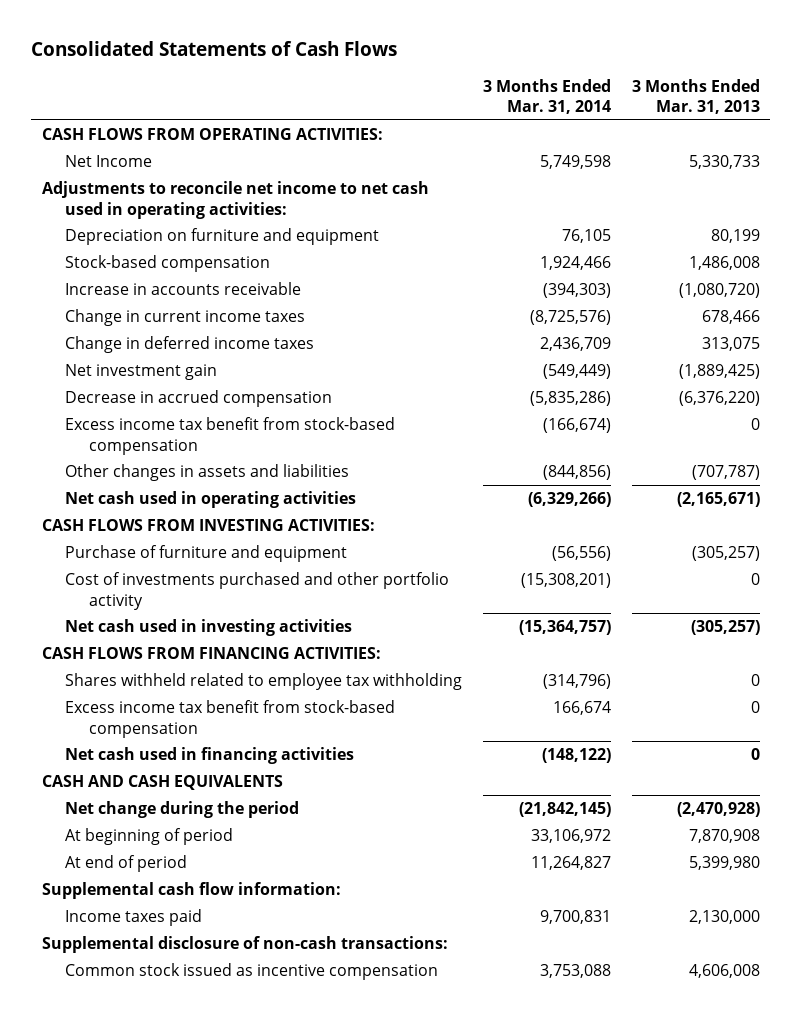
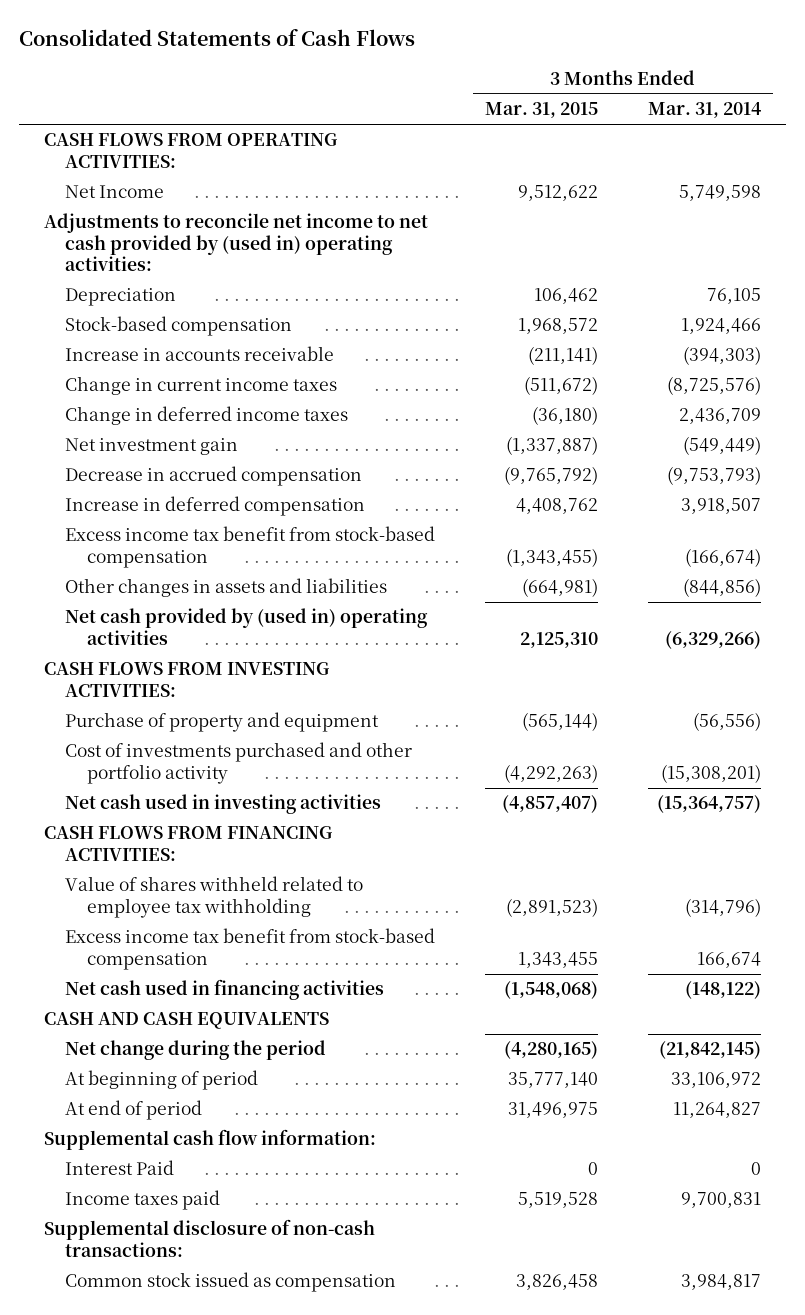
[631,78,760,114] 3 Months Ended Mar. 31, 2013 -> none
none -> [485,102,599,119] Mar. 31, 2015
[41,181,429,219] Adjustments to reconcile net income to net cash used in operating activities: -> [44,213,429,272] Adjustments to reconcile net income to net cash provided by (used in) operating activities:
[65,228,380,246] Depreciation on furniture and equipment -> [65,288,177,307] Depreciation
[530,391,612,407] (5,835,286) -> [666,466,761,486] (9,753,793)
none -> [65,496,366,517] Increase in deferred compensation
[65,491,357,509] Net cash used in operating activities -> [65,608,429,645] Net cash provided by (used in) operating activities
[65,545,348,563] Purchase of furniture and equipment -> [65,712,380,733] Purchase of property and equipment
[65,673,463,691] Shares withheld related to employee tax withholding -> [65,876,364,918] Value of shares withheld related to employee tax withholding
none -> [65,1160,175,1176] Interest Paid
[65,963,439,981] Common stock issued as incentive compensation -> [65,1272,397,1293] Common stock issued as compensation
[540,964,612,979] 3,753,088 -> [680,1274,761,1291] 3,984,817

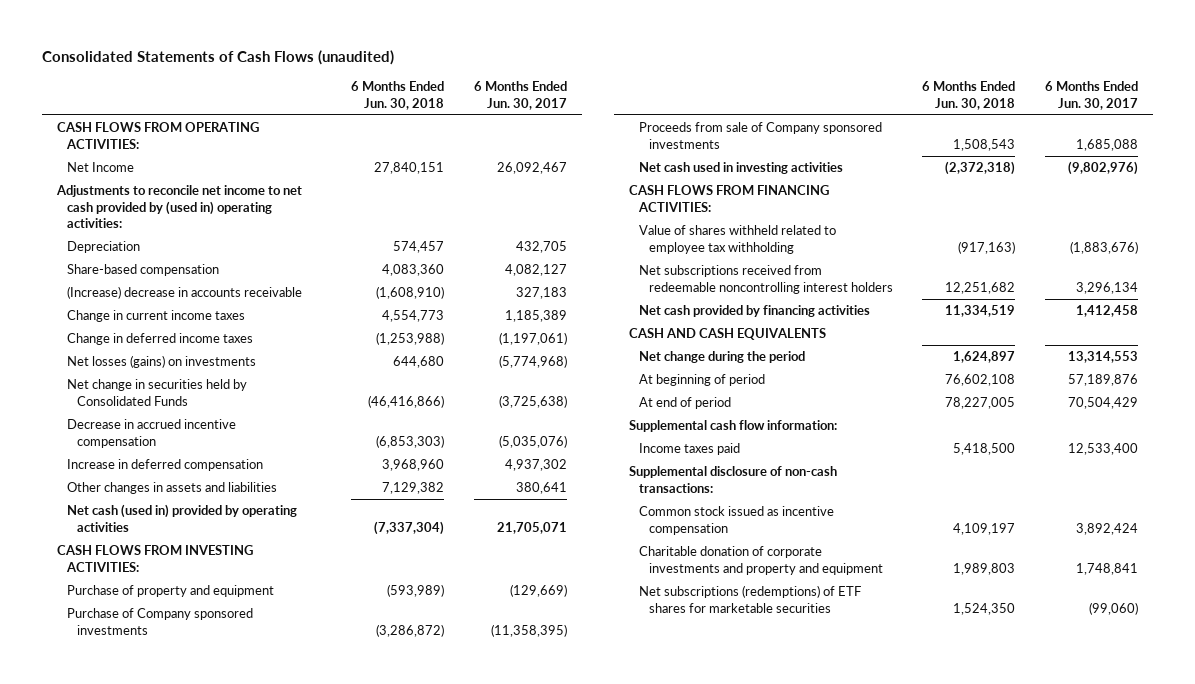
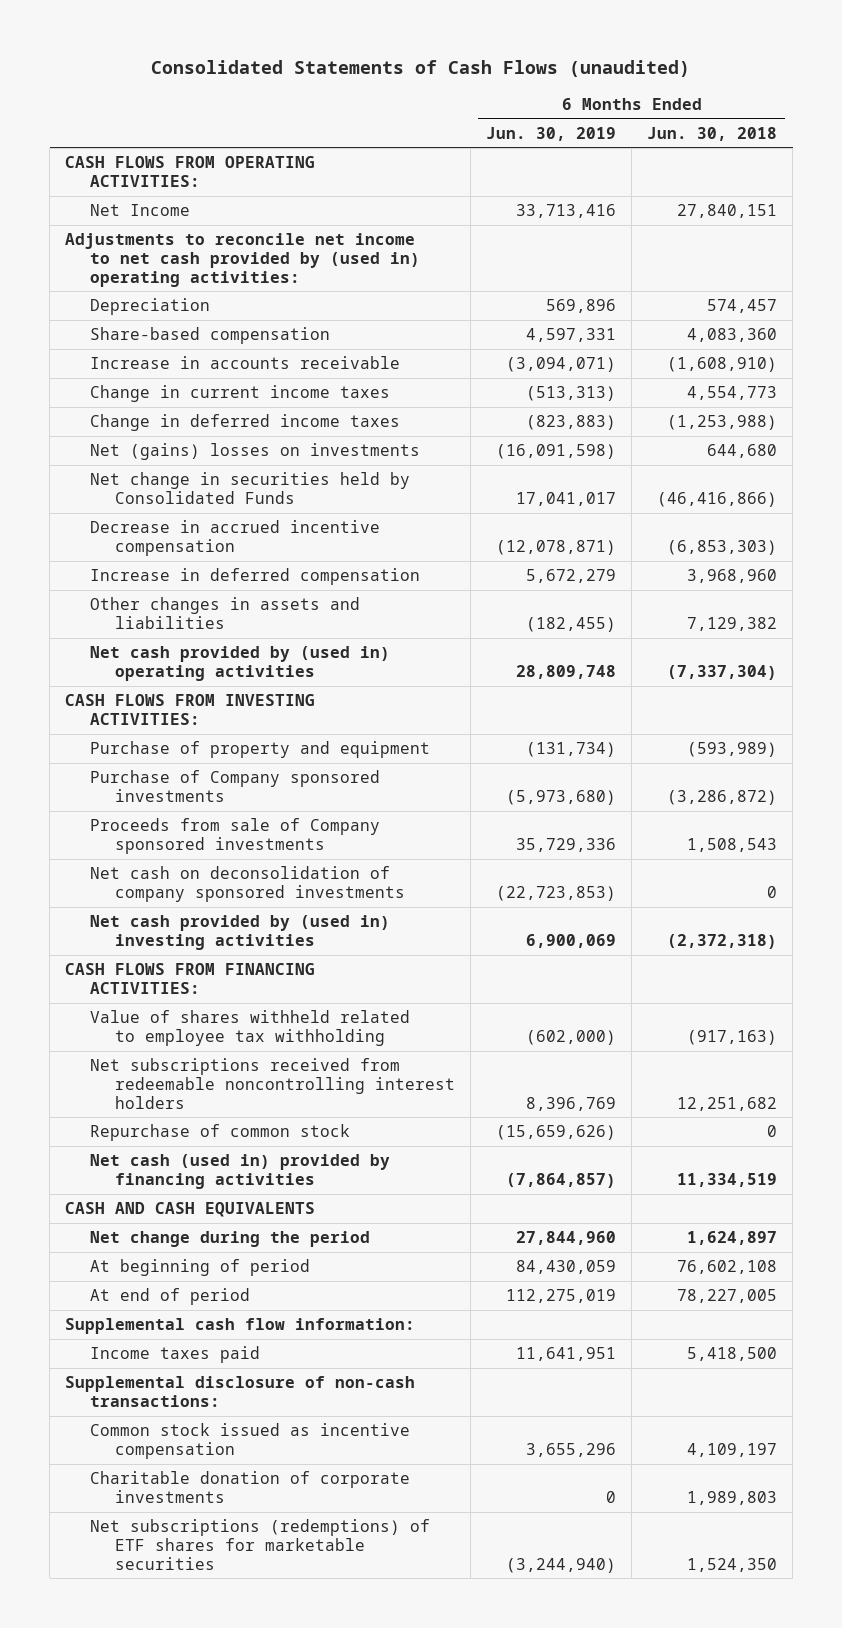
[473,81,567,110] 6 Months Ended Jun. 30, 2017 -> none
none -> [485,126,616,141] Jun. 30, 2019
[67,286,303,300] (Increase) decrease in accounts receivable -> [89,355,400,369] Increase in accounts receivable
[67,355,257,369] Net losses (gains) on investments -> [89,442,420,460] Net (gains) losses on investments
[67,504,298,532] Net cash (used in) provided by operating activities -> [89,645,390,681] Net cash provided by (used in) operating activities
none -> [89,865,405,902] Net cash on deconsolidation of company sponsored investments
[638,162,843,175] Net cash used in investing activities -> [89,914,390,950] Net cash provided by (used in) investing activities
none -> [89,1123,350,1141] Repurchase of common stock
[638,305,870,318] Net cash provided by financing activities -> [89,1153,390,1189] Net cash (used in) provided by financing activities
[638,546,883,575] Charitable donation of corporate investments and property and equipment -> [89,1470,410,1503] Charitable donation of corporate investments

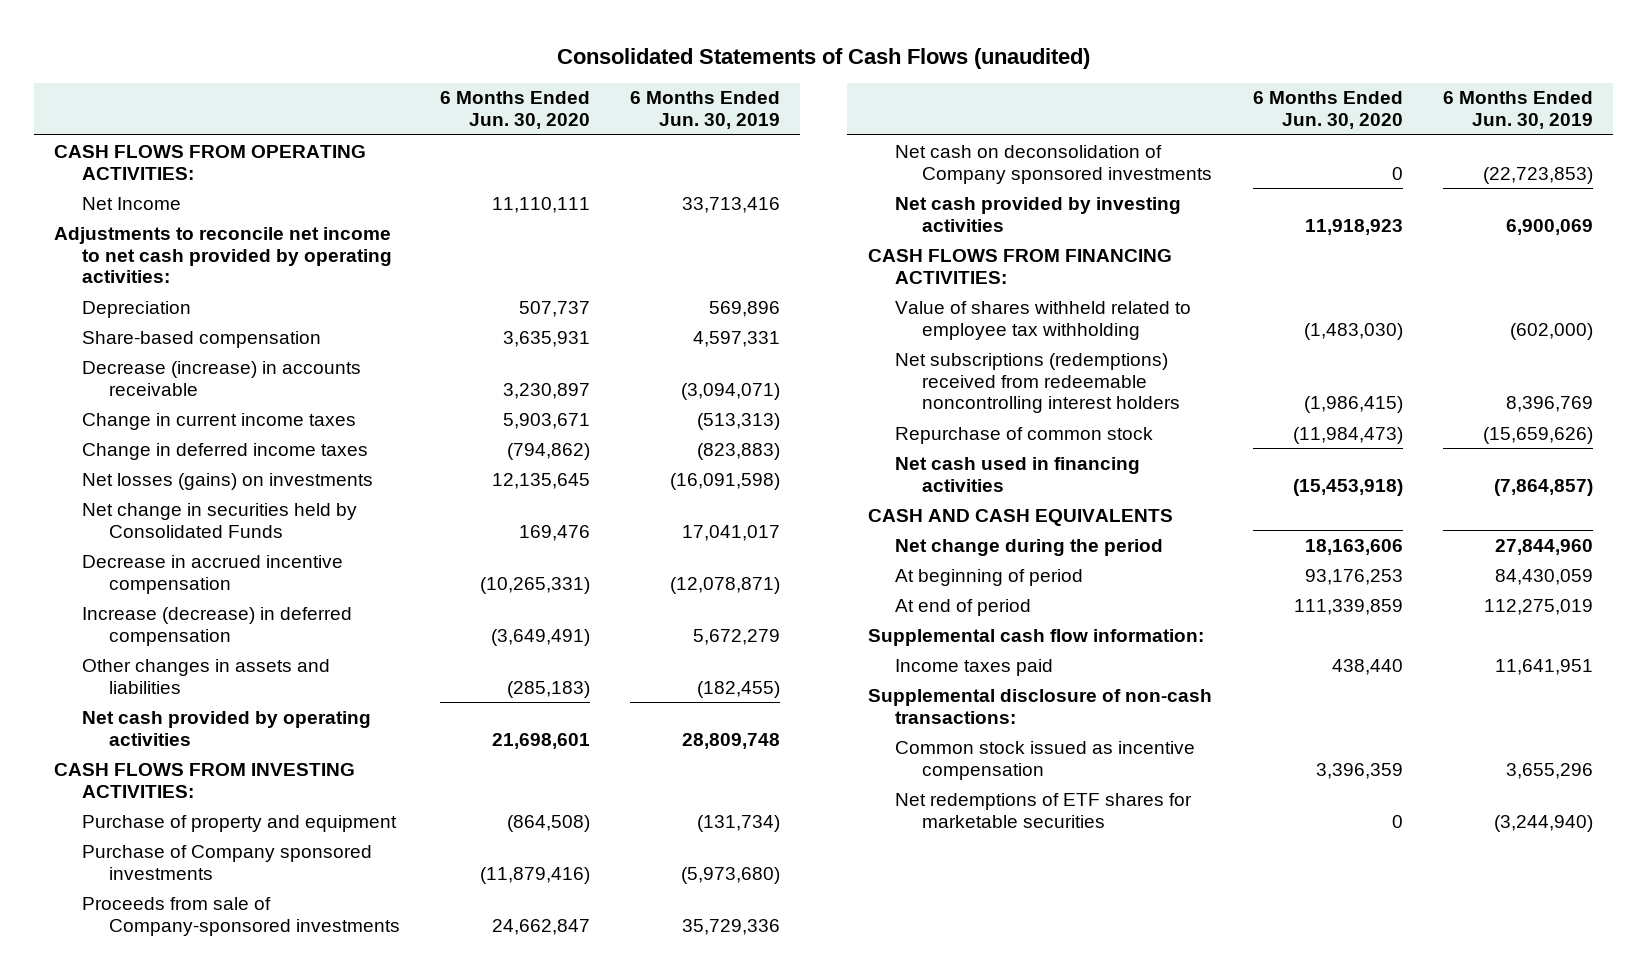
[647,126,778,141] Jun. 30, 2018 -> none
none -> [439,91,590,130] 6 Months Ended Jun. 30, 2020
[65,232,420,287] Adjustments to reconcile net income to net cash provided by (used in) operating activities: -> [54,226,392,284] Adjustments to reconcile net income to net cash provided by operating activities:
[89,355,400,369] Increase in accounts receivable -> [81,360,361,396] Decrease (increase) in accounts receivable
[89,442,420,460] Net (gains) losses on investments -> [81,472,373,490] Net losses (gains) on investments
[89,567,420,585] Increase in deferred compensation -> [81,606,352,646] Increase (decrease) in deferred compensation
[89,645,390,681] Net cash provided by (used in) operating activities -> [81,710,371,746] Net cash provided by operating activities
[89,817,380,854] Proceeds from sale of Company sponsored investments -> [81,896,400,936] Proceeds from sale of Company-sponsored investments
[89,865,405,902] Net cash on deconsolidation of company sponsored investments -> [894,144,1213,184] Net cash on deconsolidation of Company sponsored investments
[89,914,390,950] Net cash provided by (used in) investing activities -> [894,196,1181,232] Net cash provided by investing activities
[89,1057,455,1109] Net subscriptions received from redeemable noncontrolling interest holders -> [894,352,1181,414] Net subscriptions (redemptions) received from redeemable noncontrolling interest holders
[89,1153,390,1189] Net cash (used in) provided by financing activities -> [894,456,1140,492] Net cash used in financing activities
[89,1470,410,1503] Charitable donation of corporate investments -> none
[89,1518,430,1570] Net subscriptions (redemptions) of ETF shares for marketable securities -> [894,792,1192,828] Net redemptions of ETF shares for marketable securities

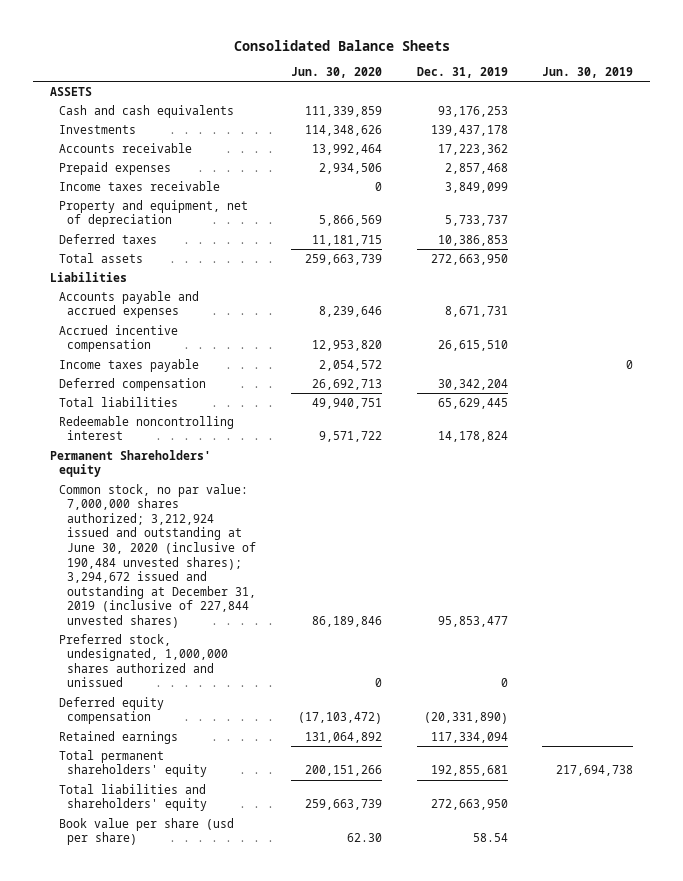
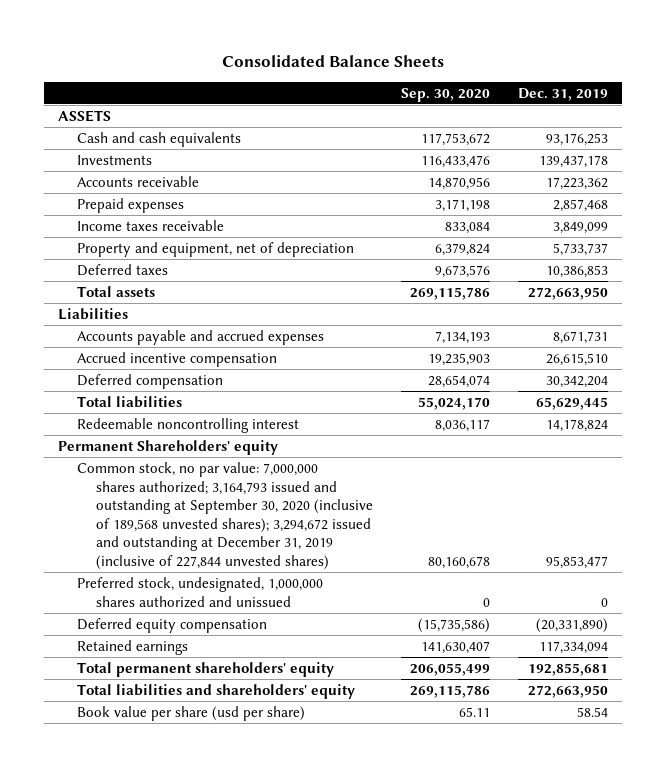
[290,66,382,78] Jun. 30, 2020 -> none
[542,66,634,78] Jun. 30, 2019 -> none
none -> [400,87,490,102] Sep. 30, 2020
[58,358,199,372] Income taxes payable -> none
[58,483,257,628] Common stock, no par value: 7,000,000 shares authorized; 3,212,924 issued and outstanding at June 30, 2020 (inclusive of 190,484 unvested shares); 3,294,672 issued and outstanding at December 31, 2019 (inclusive of 227,844 unvested shares) -> [76,461,373,570] Common stock, no par value: 7,000,000 shares authorized; 3,164,793 issued and outstanding at September 30, 2020 (inclusive of 189,568 unvested shares); 3,294,672 issued and outstanding at December 31, 2019 (inclusive of 227,844 unvested shares)

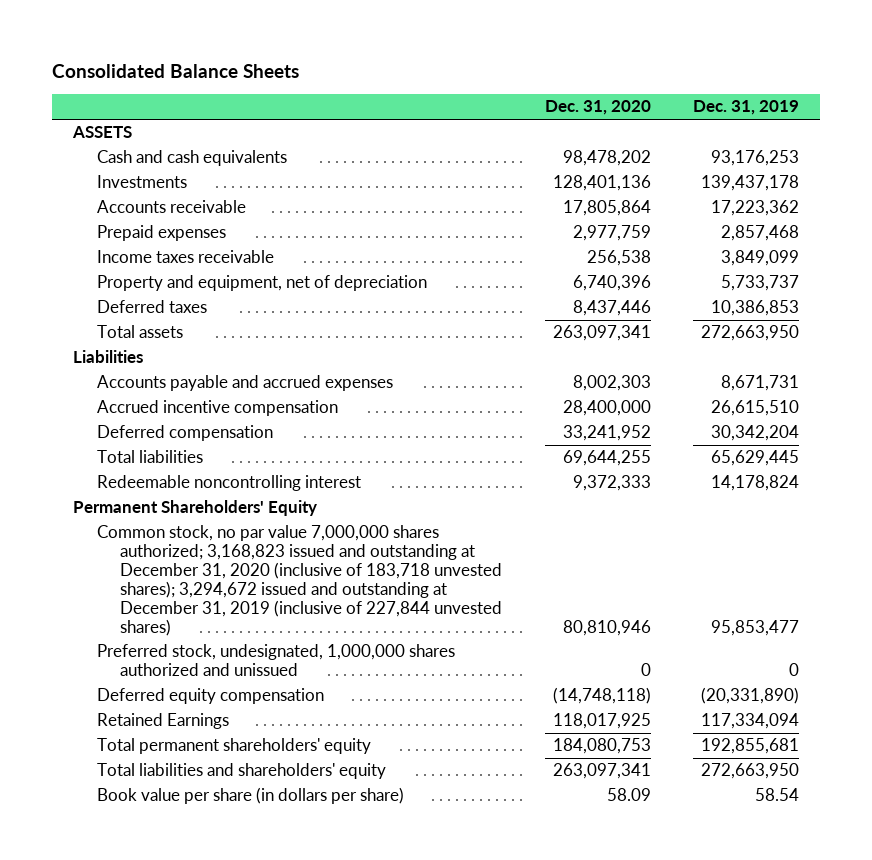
[400,87,490,102] Sep. 30, 2020 -> none
none -> [544,100,651,116] Dec. 31, 2020
[57,439,278,455] Permanent Shareholders' equity -> [73,500,318,517] Permanent Shareholders' Equity
[76,461,373,570] Common stock, no par value: 7,000,000 shares authorized; 3,164,793 issued and outstanding at September 30, 2020 (inclusive of 189,568 unvested shares); 3,294,672 issued and outstanding at December 31, 2019 (inclusive of 227,844 unvested shares) -> [96,525,503,636] Common stock, no par value 7,000,000 shares authorized; 3,168,823 issued and outstanding at December 31, 2020 (inclusive of 183,718 unvested shares); 3,294,672 issued and outstanding at December 31, 2019 (inclusive of 227,844 unvested shares)
[76,639,188,655] Retained earnings -> [96,713,229,730] Retained Earnings
[76,705,305,721] Book value per share (usd per share) -> [96,787,404,805] Book value per share (in dollars per share)

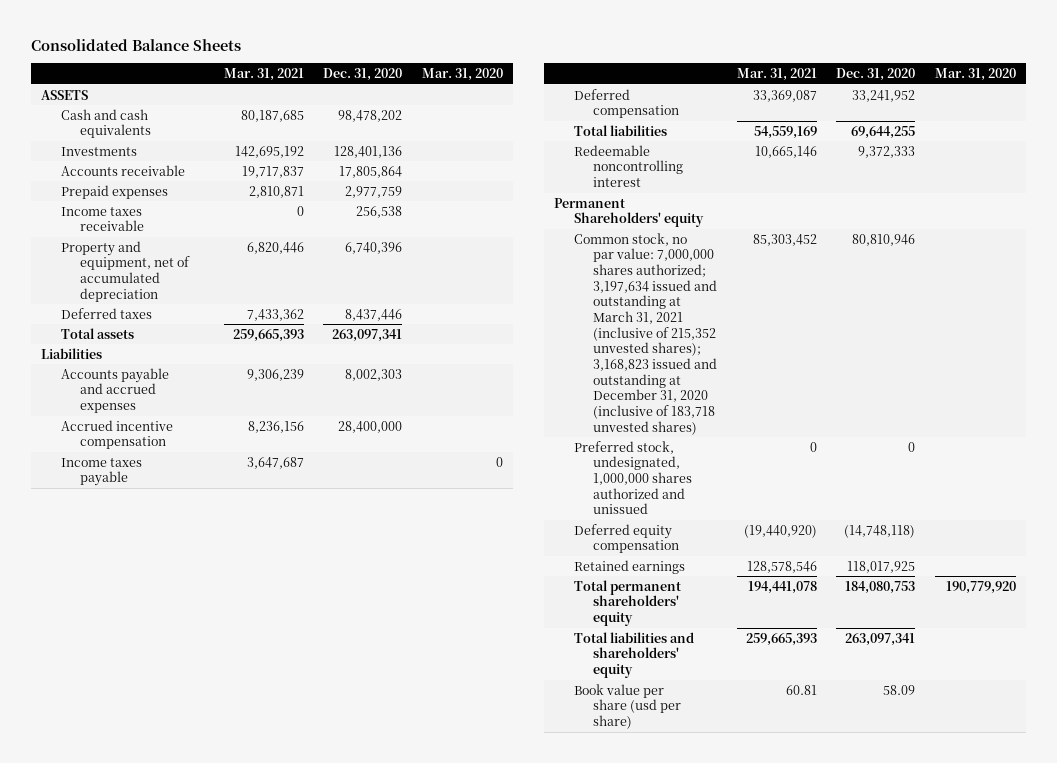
[692,100,799,116] Dec. 31, 2019 -> none
none -> [223,68,304,82] Mar. 31, 2021
none -> [422,68,504,82] Mar. 31, 2020
[96,275,427,292] Property and equipment, net of depreciation -> [60,240,191,302] Property and equipment, net of accumulated depreciation
none -> [60,457,142,487] Income taxes payable
[73,500,318,517] Permanent Shareholders' Equity -> [554,197,704,228] Permanent Shareholders' equity
[96,525,503,636] Common stock, no par value 7,000,000 shares authorized; 3,168,823 issued and outstanding at December 31, 2020 (inclusive of 183,718 unvested shares); 3,294,672 issued and outstanding at December 31, 2019 (inclusive of 227,844 unvested shares) -> [573,232,718,435] Common stock, no par value: 7,000,000 shares authorized; 3,197,634 issued and outstanding at March 31, 2021 (inclusive of 215,352 unvested shares); 3,168,823 issued and outstanding at December 31, 2020 (inclusive of 183,718 unvested shares)
[96,713,229,730] Retained Earnings -> [573,559,685,574] Retained earnings
[96,787,404,805] Book value per share (in dollars per share) -> [573,683,682,730] Book value per share (usd per share)

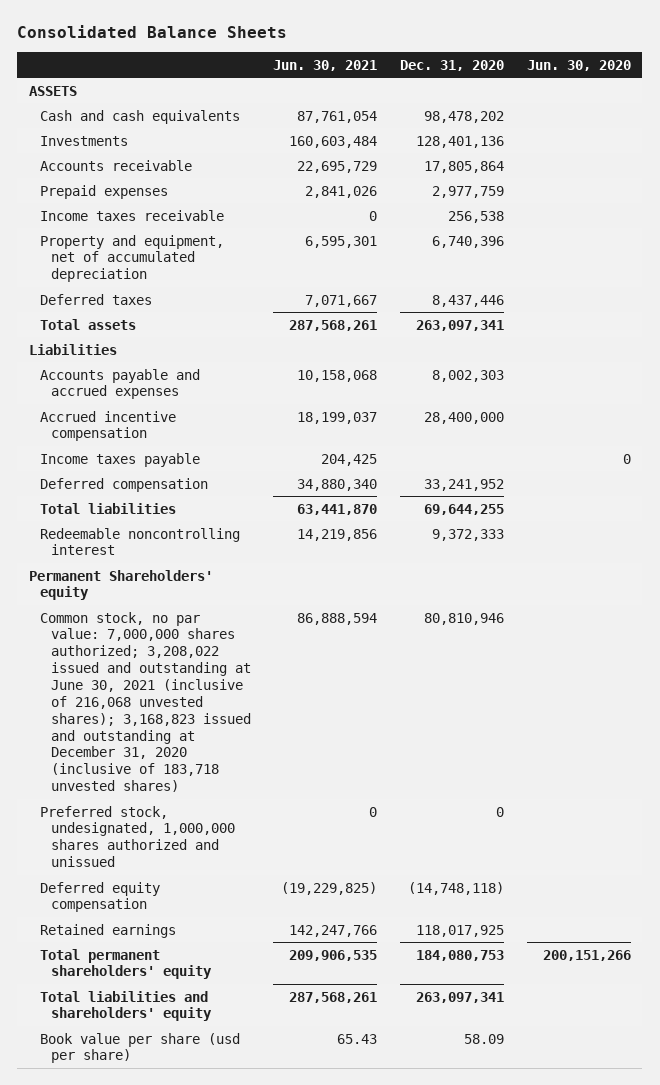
[223,68,304,82] Mar. 31, 2021 -> none
[422,68,504,82] Mar. 31, 2020 -> none
none -> [273,59,378,71] Jun. 30, 2021
none -> [527,59,632,71] Jun. 30, 2020
[573,232,718,435] Common stock, no par value: 7,000,000 shares authorized; 3,197,634 issued and outstanding at March 31, 2021 (inclusive of 215,352 unvested shares); 3,168,823 issued and outstanding at December 31, 2020 (inclusive of 183,718 unvested shares) -> [39,611,251,793] Common stock, no par value: 7,000,000 shares authorized; 3,208,022 issued and outstanding at June 30, 2021 (inclusive of 216,068 unvested shares); 3,168,823 issued and outstanding at December 31, 2020 (inclusive of 183,718 unvested shares)

